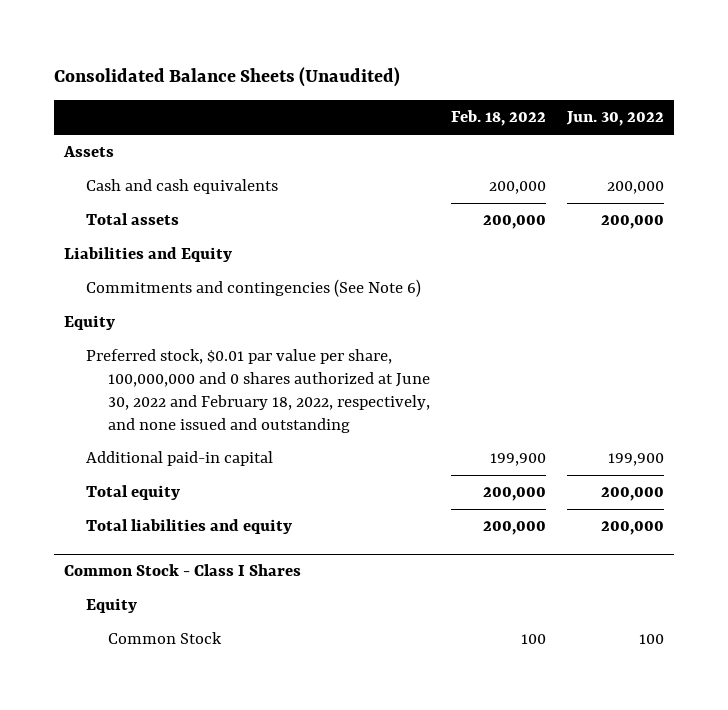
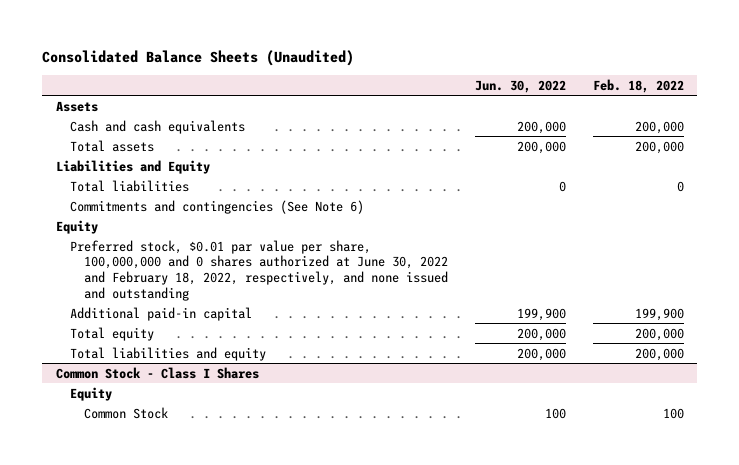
none -> [69,179,189,192] Total liabilities

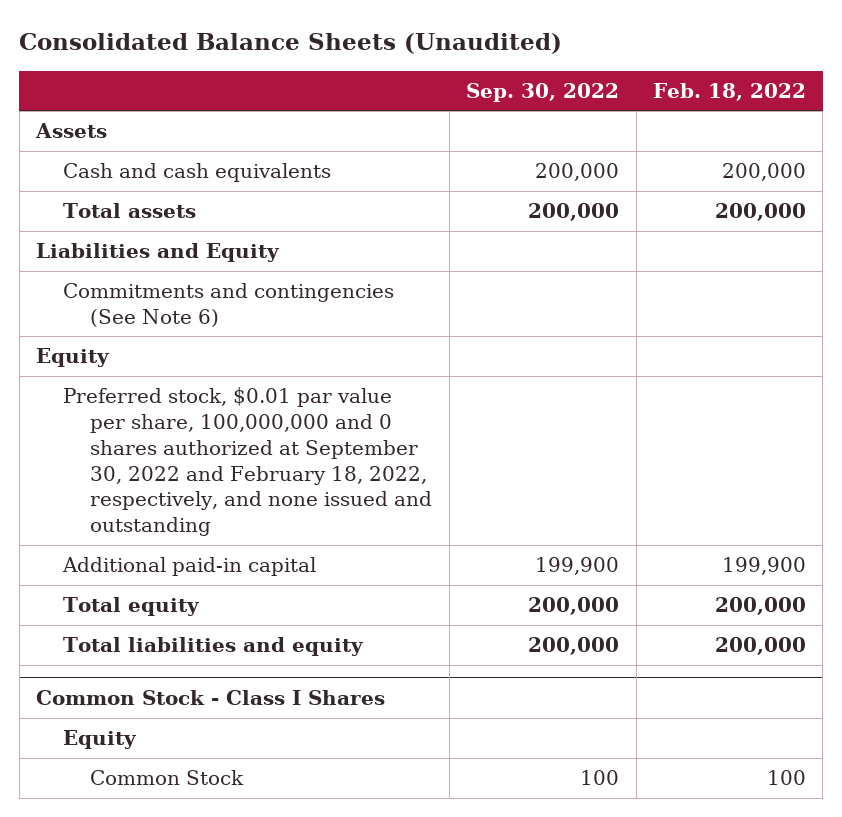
[474,79,566,93] Jun. 30, 2022 -> none
none -> [466,82,620,102] Sep. 30, 2022
[69,179,189,192] Total liabilities -> none
[69,239,449,301] Preferred stock, $0.01 par value per share, 100,000,000 and 0 shares authorized at June 30, 2022 and February 18, 2022, respectively, and none issued and outstanding -> [63,387,433,537] Preferred stock, $0.01 par value per share, 100,000,000 and 0 shares authorized at September 30, 2022 and February 18, 2022, respectively, and none issued and outstanding

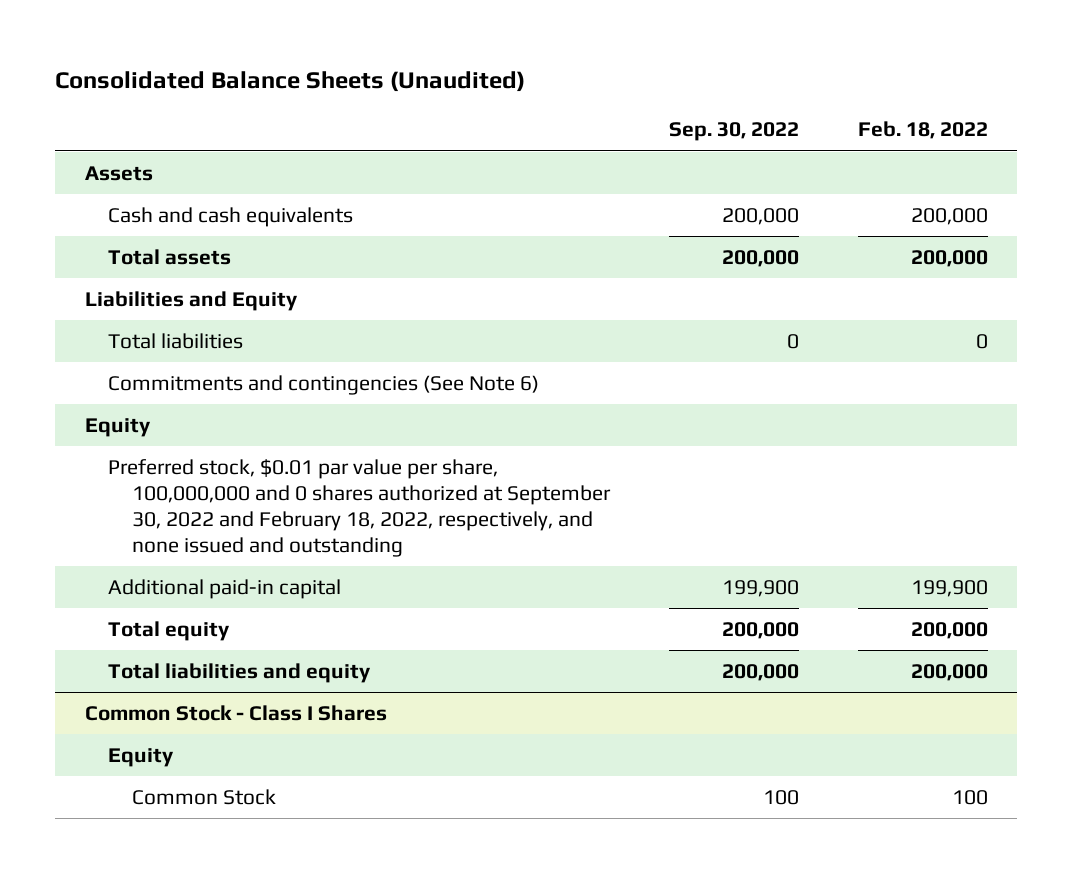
none -> [108,332,244,349] Total liabilities

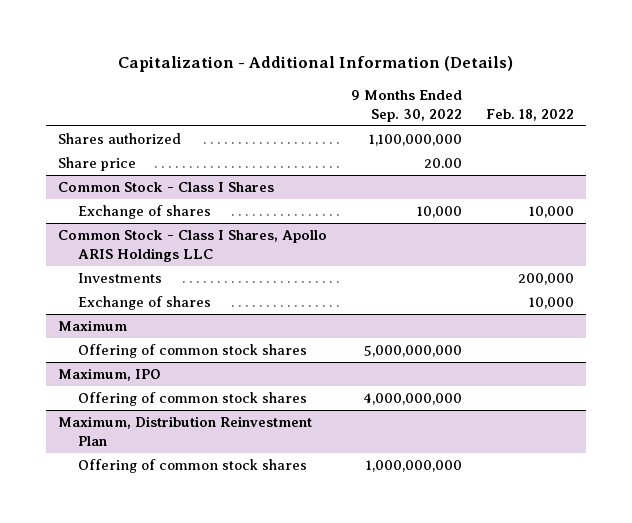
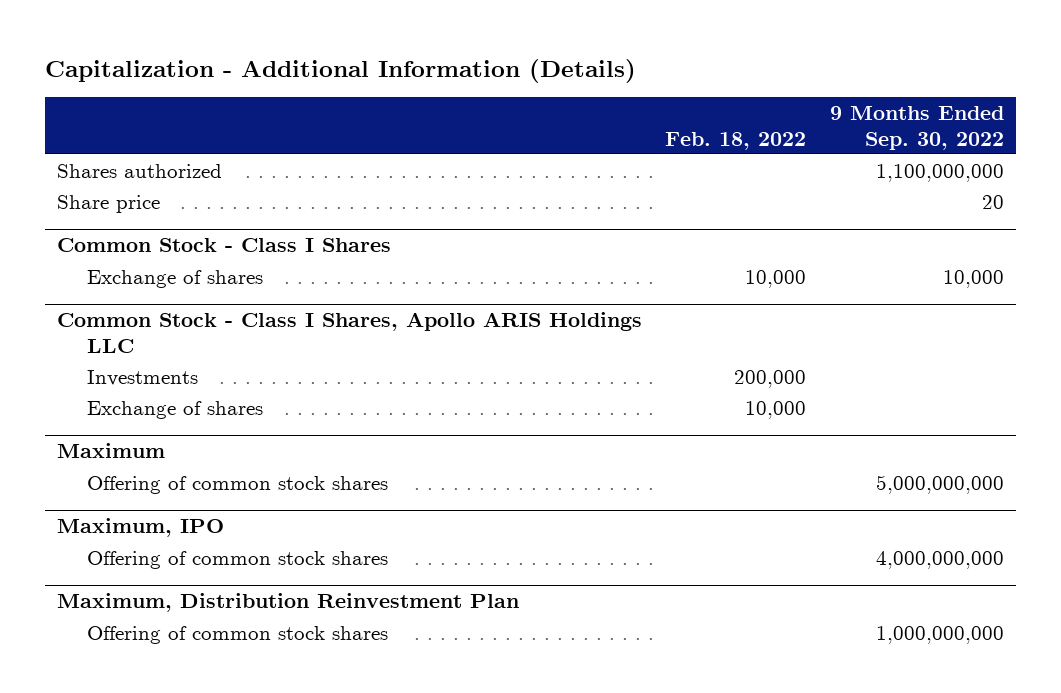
[423,158,462,169] 20.00 -> [982,194,1005,209] 20

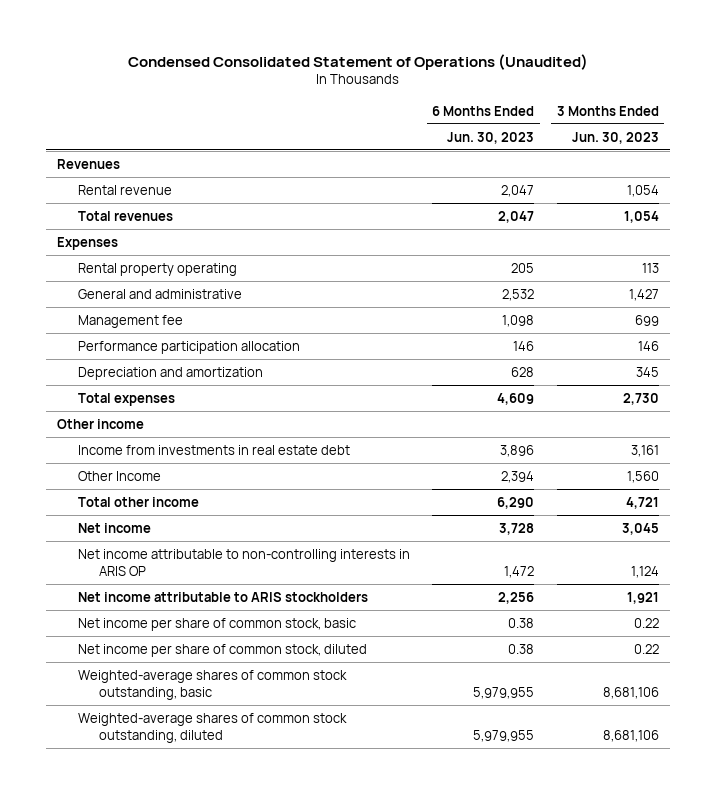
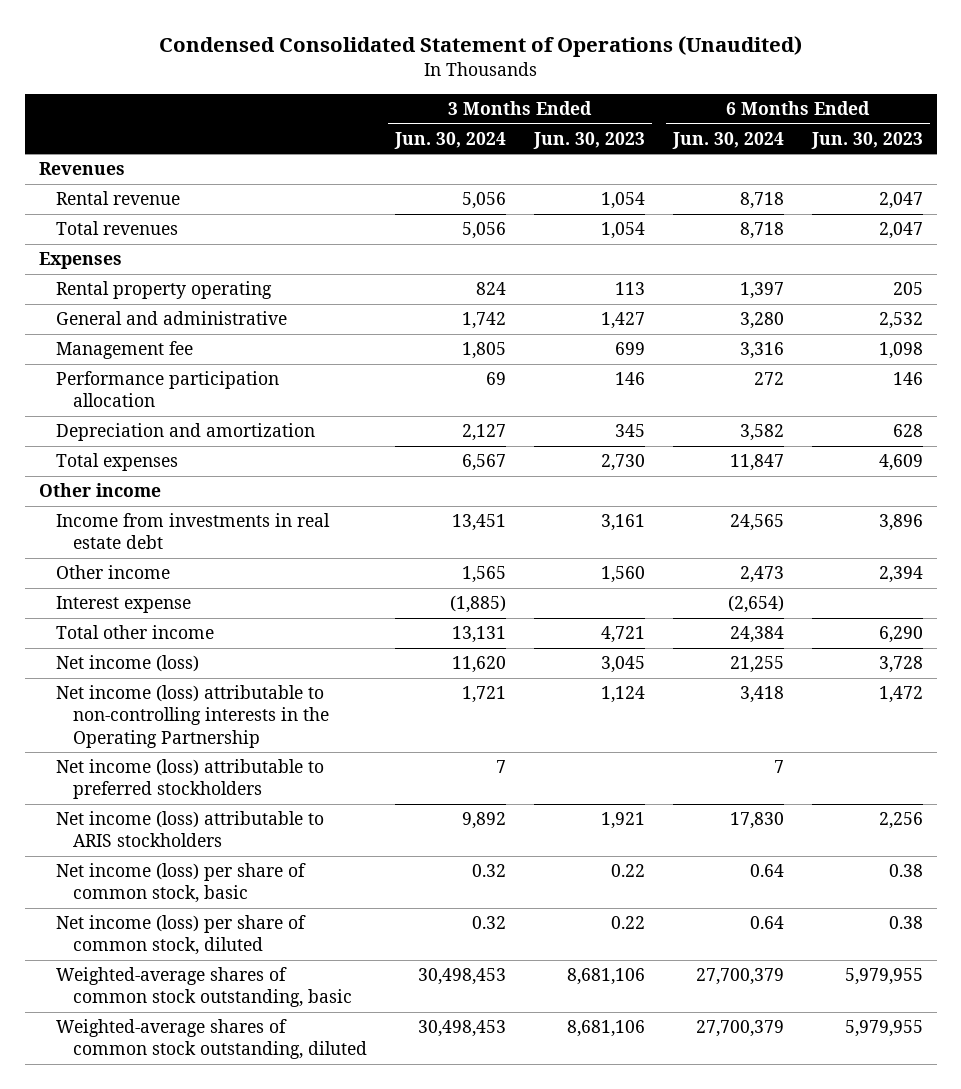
none -> [393,131,506,149] Jun. 30, 2024
none -> [671,131,784,149] Jun. 30, 2024
[78,470,162,481] Other Income -> [55,565,170,580] Other income
none -> [55,596,191,614] Interest expense
[78,522,152,533] Net income -> [55,655,199,673] Net income (loss)
[78,548,411,576] Net income attributable to non-controlling interests in ARIS OP -> [55,685,329,748] Net income (loss) attributable to non-controlling interests in the Operating Partnership
none -> [55,759,324,800] Net income (loss) attributable to preferred stockholders
[78,591,369,602] Net income attributable to ARIS stockholders -> [55,811,324,848] Net income (loss) attributable to ARIS stockholders
[78,617,357,631] Net income per share of common stock, basic -> [55,863,306,904] Net income (loss) per share of common stock, basic
[78,643,368,657] Net income per share of common stock, diluted -> [55,915,306,956] Net income (loss) per share of common stock, diluted

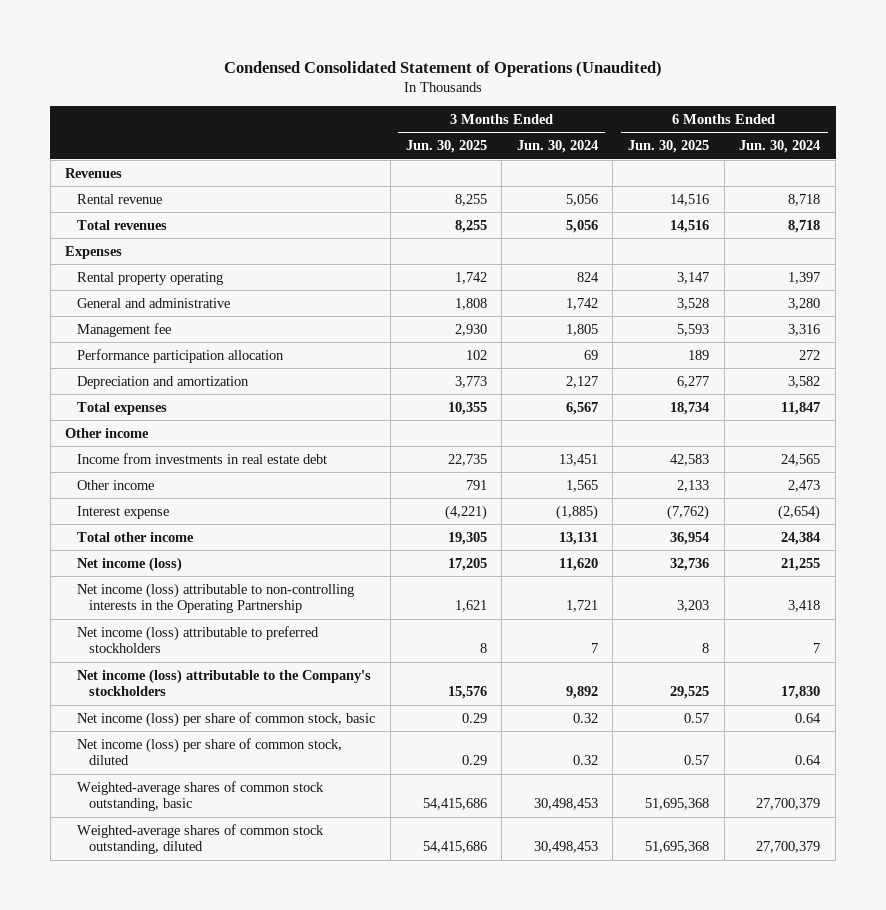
[532,131,645,149] Jun. 30, 2023 -> none
[810,131,923,149] Jun. 30, 2023 -> none
none -> [405,140,487,154] Jun. 30, 2025
none -> [628,140,710,154] Jun. 30, 2025
[55,811,324,848] Net income (loss) attributable to ARIS stockholders -> [77,668,372,697] Net income (loss) attributable to the Company's stockholders

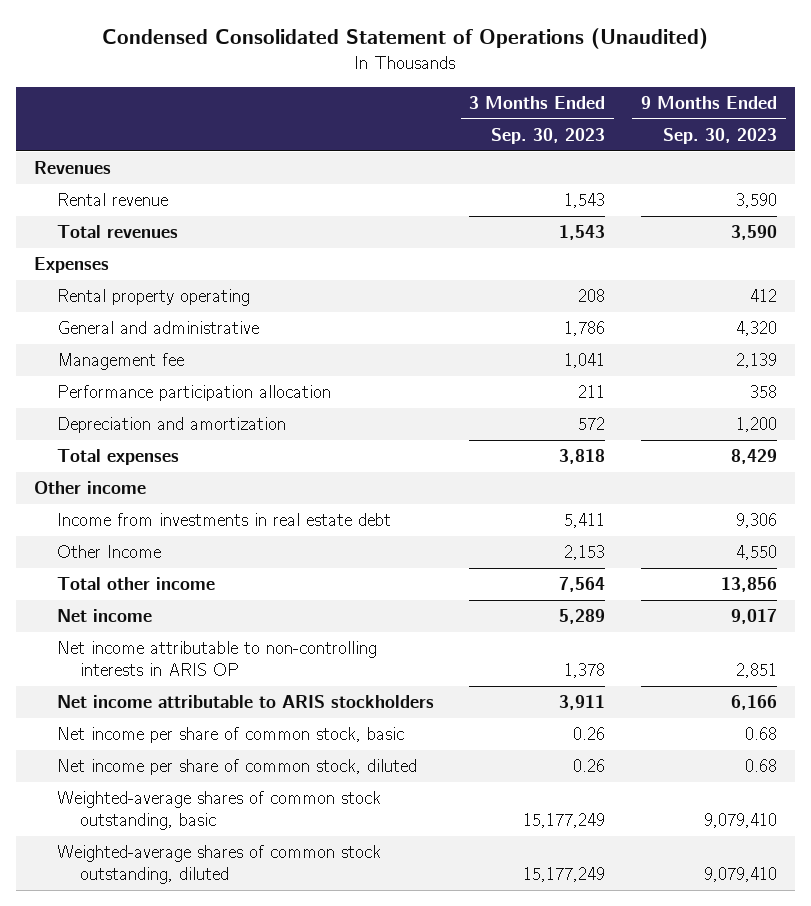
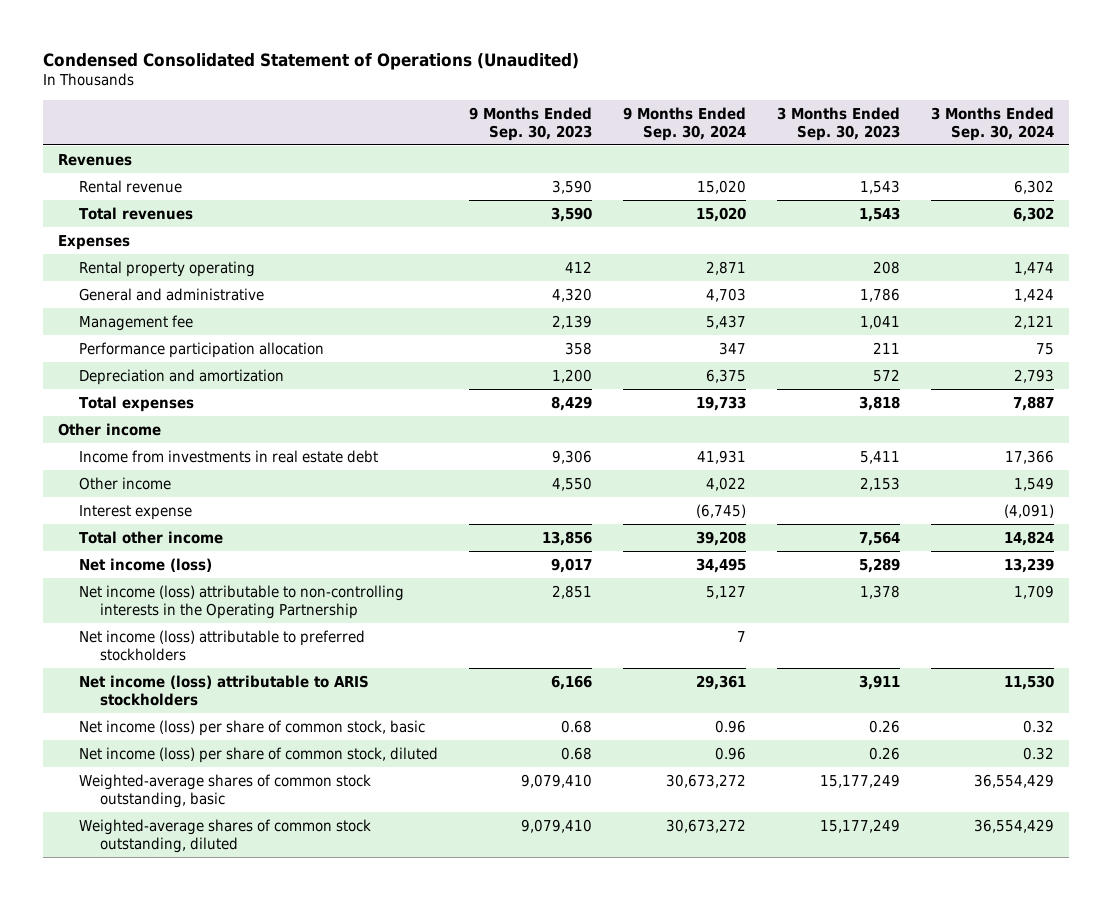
none -> [623,106,747,141] 9 Months Ended Sep. 30, 2024
none -> [930,106,1054,141] 3 Months Ended Sep. 30, 2024
[56,545,161,559] Other Income -> [79,476,172,490] Other income
none -> [79,504,193,520] Interest expense
[56,609,152,623] Net income -> [79,557,213,572] Net income (loss)
[56,641,377,677] Net income attributable to non-controlling interests in ARIS OP -> [79,584,405,619] Net income (loss) attributable to non-controlling interests in the Operating Partnership
none -> [79,629,366,661] Net income (loss) attributable to preferred stockholders
[56,695,434,709] Net income attributable to ARIS stockholders -> [79,674,370,706] Net income (loss) attributable to ARIS stockholders
[56,727,404,744] Net income per share of common stock, basic -> [79,719,426,736] Net income (loss) per share of common stock, basic
[56,759,417,776] Net income per share of common stock, diluted -> [79,746,439,763] Net income (loss) per share of common stock, diluted

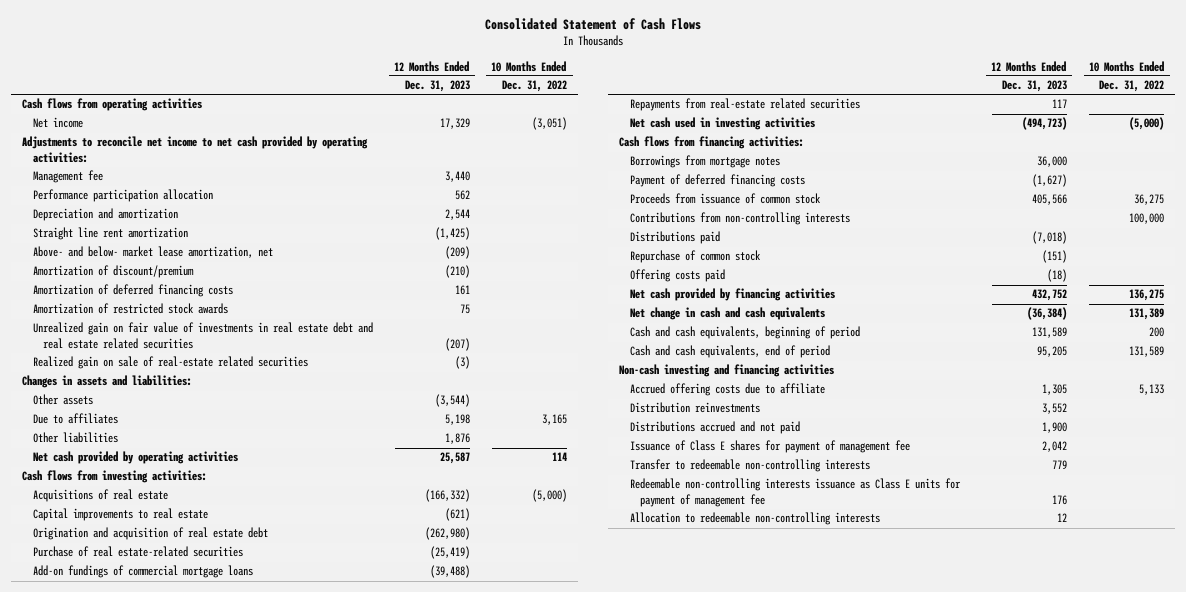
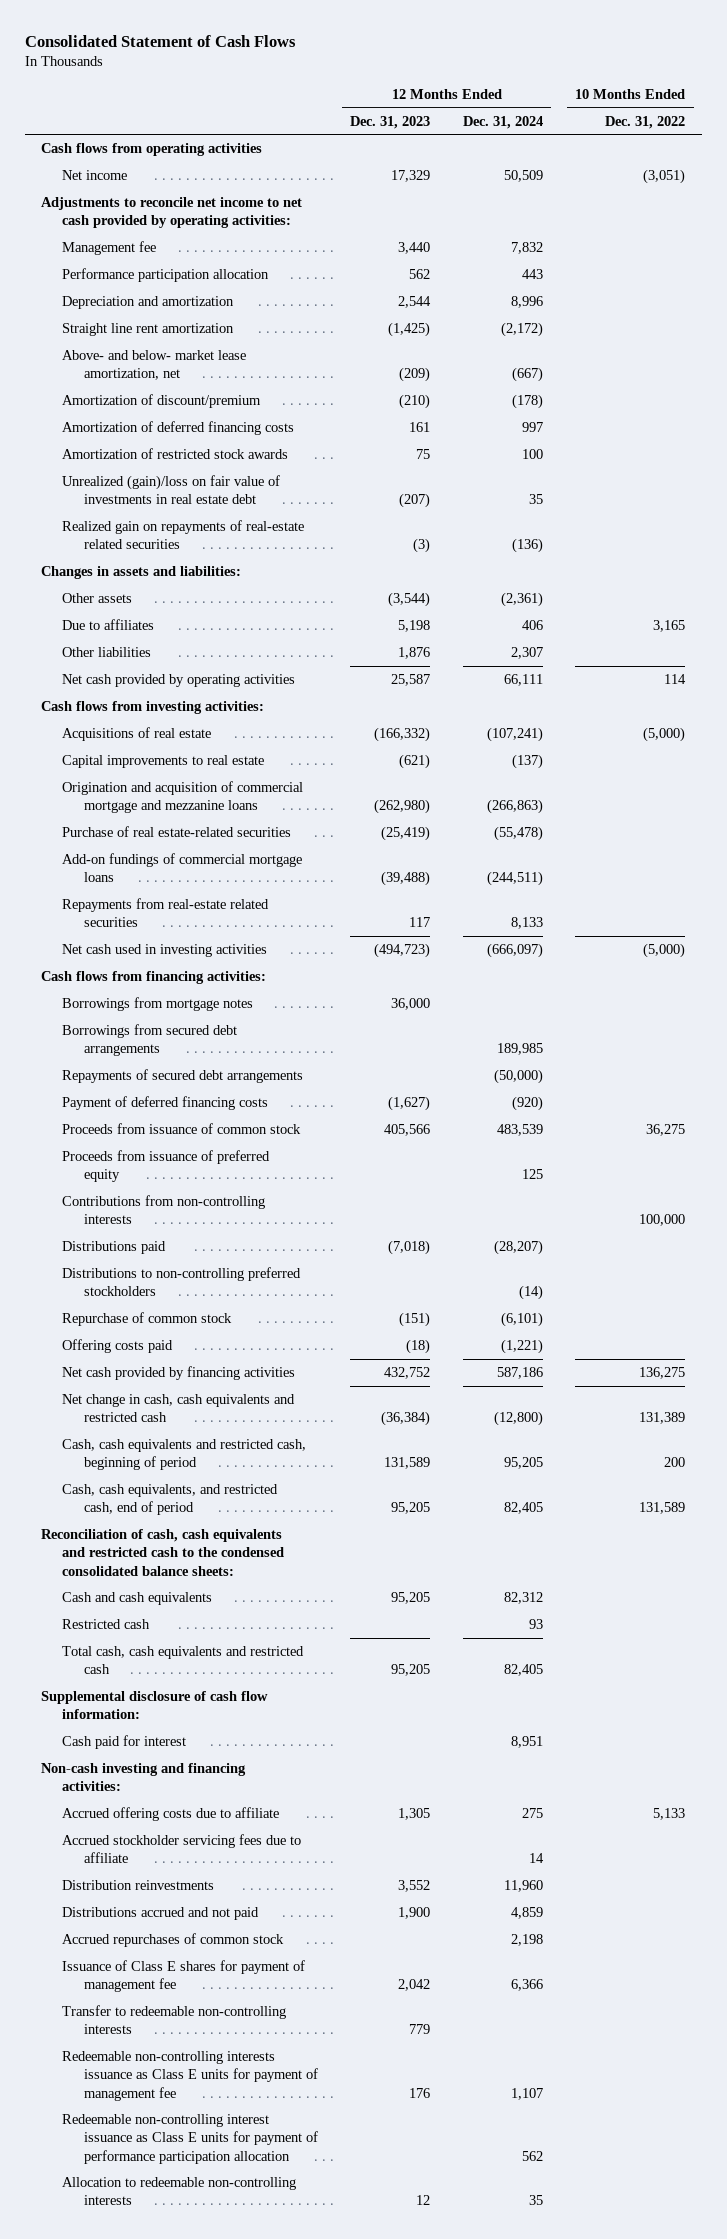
none -> [462,115,543,129] Dec. 31, 2024
[32,322,373,349] Unrealized gain on fair value of investments in real estate debt and real estate related securities -> [62,475,281,505] Unrealized (gain)/loss on fair value of investments in real estate debt
[32,356,308,370] Realized gain on sale of real-estate related securities -> [62,520,305,550] Realized gain on repayments of real-estate related securities
[32,527,268,541] Origination and acquisition of real estate debt -> [62,781,304,814] Origination and acquisition of commercial mortgage and mezzanine loans
none -> [62,1024,238,1057] Borrowings from secured debt arrangements
none -> [62,1069,304,1084] Repayments of secured debt arrangements
none -> [62,1150,271,1183] Proceeds from issuance of preferred equity
none -> [62,1267,302,1297] Distributions to non-controlling preferred stockholders
[629,307,825,321] Net change in cash and cash equivalents -> [62,1394,296,1423] Net change in cash, cash equivalents and restricted cash
[629,326,860,340] Cash and cash equivalents, beginning of period -> [62,1439,307,1471] Cash, cash equivalents and restricted cash, beginning of period
[629,345,830,359] Cash and cash equivalents, end of period -> [62,1484,279,1516] Cash, cash equivalents, and restricted cash, end of period
none -> [41,1529,285,1576] Reconciliation of cash, cash equivalents and restricted cash to the condensed consolidated balance sheets:
none -> [62,1592,213,1606] Cash and cash equivalents
none -> [62,1619,151,1630] Restricted cash
none -> [62,1646,305,1675] Total cash, cash equivalents and restricted cash
none -> [41,1691,269,1720] Supplemental disclosure of cash flow information:
none -> [62,1735,187,1750] Cash paid for interest
[618,364,834,378] Non-cash investing and financing activities -> [41,1763,247,1792] Non-cash investing and financing activities:
none -> [62,1834,302,1864] Accrued stockholder servicing fees due to affiliate
none -> [62,1933,285,1948] Accrued repurchases of common stock
none -> [62,2114,318,2164] Redeemable non-controlling interest issuance as Class E units for payment of performance participation allocation

